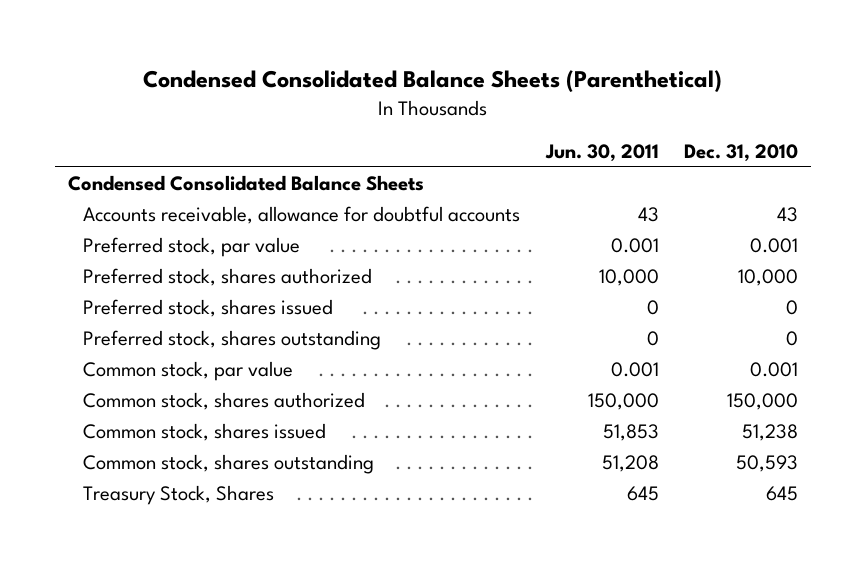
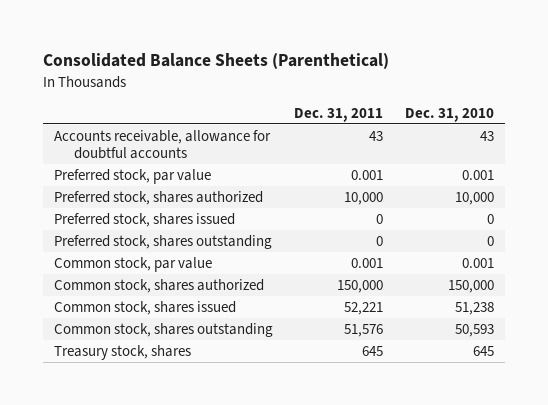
[143,70,723,93] Condensed Consolidated Balance Sheets (Parenthetical) -> [42,53,389,70] Consolidated Balance Sheets (Parenthetical)
[544,144,659,163] Jun. 30, 2011 -> none
none -> [294,107,384,122] Dec. 31, 2011
[67,175,424,192] Condensed Consolidated Balance Sheets -> none
[82,485,274,506] Treasury Stock, Shares -> [53,344,191,360] Treasury stock, shares

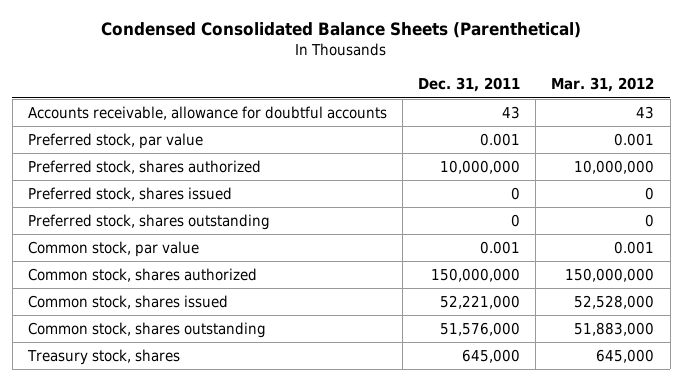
[42,53,389,70] Consolidated Balance Sheets (Parenthetical) -> [101,22,582,39] Condensed Consolidated Balance Sheets (Parenthetical)
[404,107,494,122] Dec. 31, 2010 -> none
none -> [551,77,655,93] Mar. 31, 2012
[344,191,384,205] 10,000 -> [440,160,521,175] 10,000,000
[337,279,384,293] 150,000 -> [431,268,521,283] 150,000,000
[344,301,384,315] 52,221 -> [440,295,521,310] 52,221,000
[344,323,384,337] 51,576 -> [440,322,521,337] 51,576,000
[362,345,384,356] 645 -> [462,349,521,364] 645,000

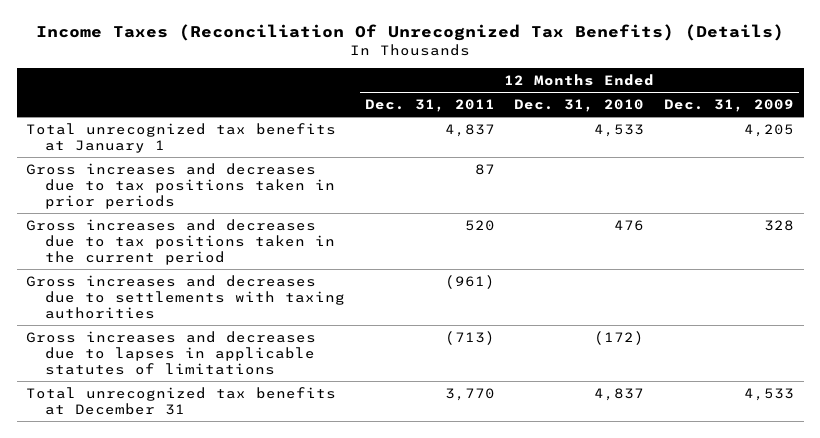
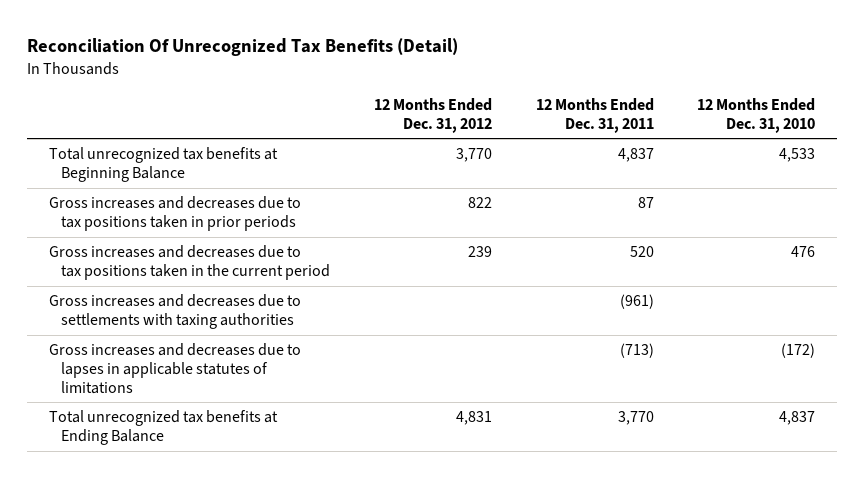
[36,24,785,42] Income Taxes (Reconciliation Of Unrecognized Tax Benefits) (Details) -> [26,37,458,56] Reconciliation Of Unrecognized Tax Benefits (Detail)
[664,98,795,112] Dec. 31, 2009 -> none
none -> [373,97,492,133] 12 Months Ended Dec. 31, 2012
[26,122,337,153] Total unrecognized tax benefits at January 1 -> [48,147,278,183] Total unrecognized tax benefits at Beginning Balance
[26,386,337,415] Total unrecognized tax benefits at December 31 -> [48,410,278,446] Total unrecognized tax benefits at Ending Balance

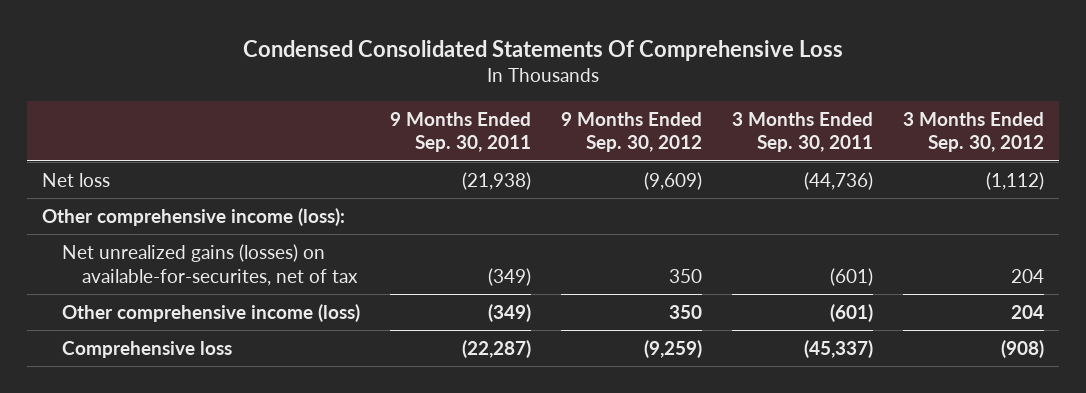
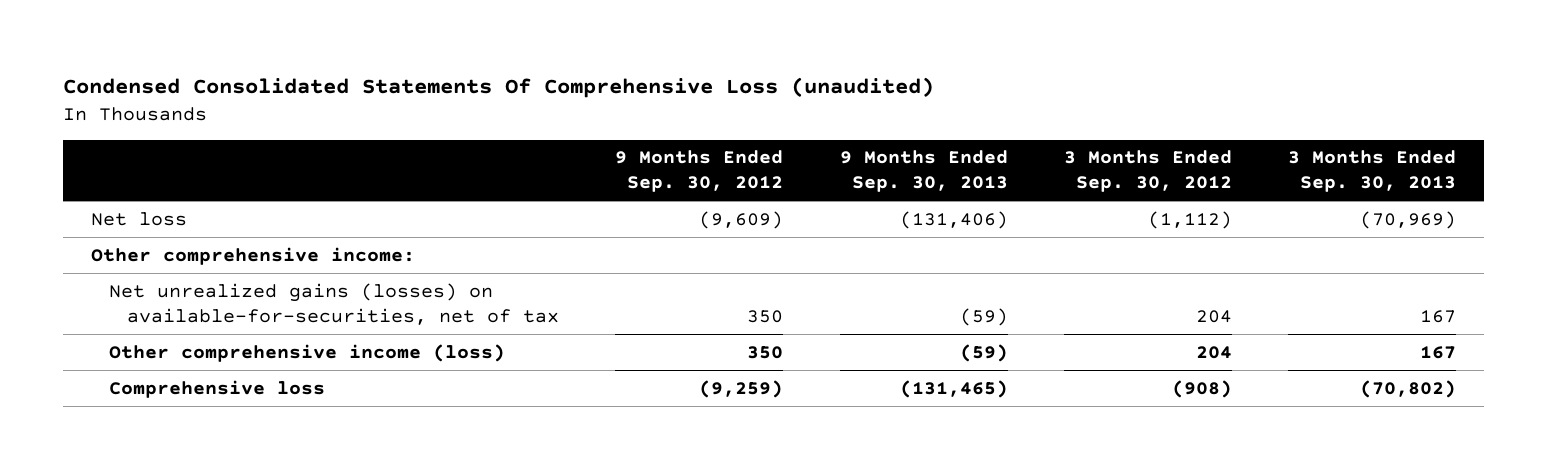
[243,39,844,61] Condensed Consolidated Statements Of Comprehensive Loss -> [62,77,934,99] Condensed Consolidated Statements Of Comprehensive Loss (unaudited)
[390,111,532,153] 9 Months Ended Sep. 30, 2011 -> none
[731,111,873,153] 3 Months Ended Sep. 30, 2011 -> none
none -> [839,150,1008,193] 9 Months Ended Sep. 30, 2013
none -> [1287,150,1456,193] 3 Months Ended Sep. 30, 2013
[42,207,346,226] Other comprehensive income (loss): -> [90,246,415,265] Other comprehensive income:
[62,243,359,286] Net unrealized gains (losses) on available-for-securites, net of tax -> [108,282,560,325] Net unrealized gains (losses) on available-for-securities, net of tax

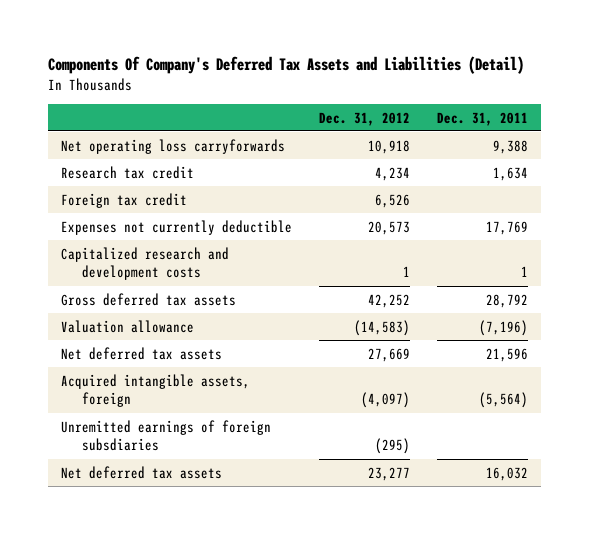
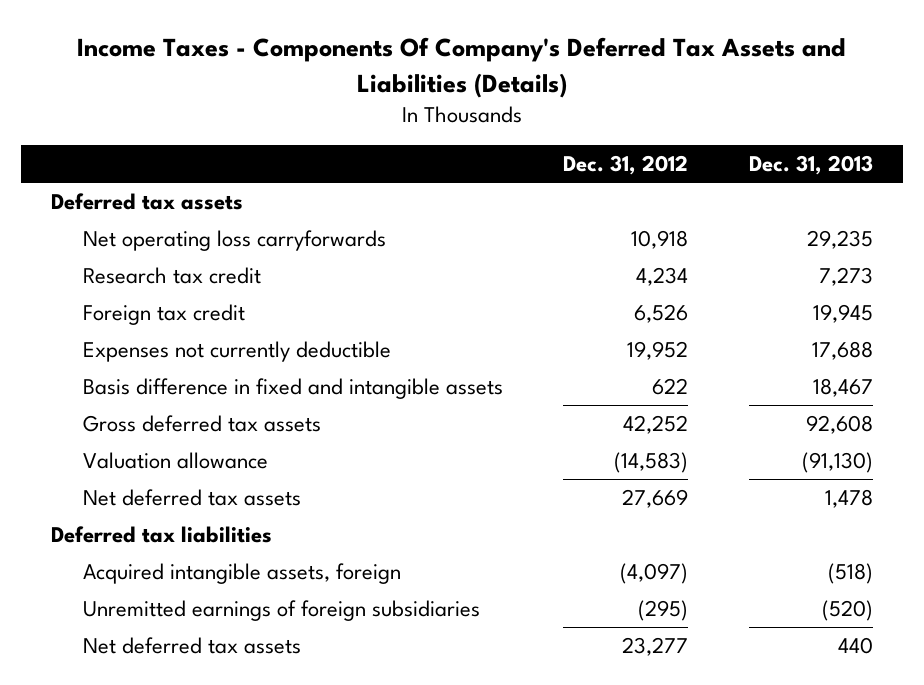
[47,56,524,75] Components Of Company's Deferred Tax Assets and Liabilities (Detail) -> [77,37,847,98] Income Taxes - Components Of Company's Deferred Tax Assets and Liabilities (Details)
[436,111,528,126] Dec. 31, 2011 -> none
none -> [748,155,873,176] Dec. 31, 2013
none -> [51,193,244,211] Deferred tax assets
[61,246,230,281] Capitalized research and development costs -> none
[367,220,410,235] 20,573 -> [627,341,689,361] 19,952
none -> [82,378,503,400] Basis difference in fixed and intangible assets
none -> [51,526,273,544] Deferred tax liabilities
[61,419,272,452] Unremitted earnings of foreign subsdiaries -> [82,600,480,622] Unremitted earnings of foreign subsidiaries

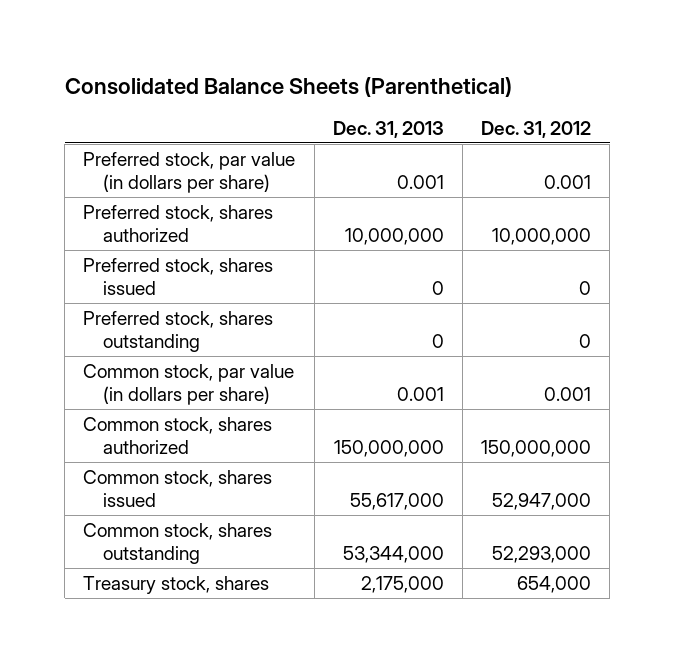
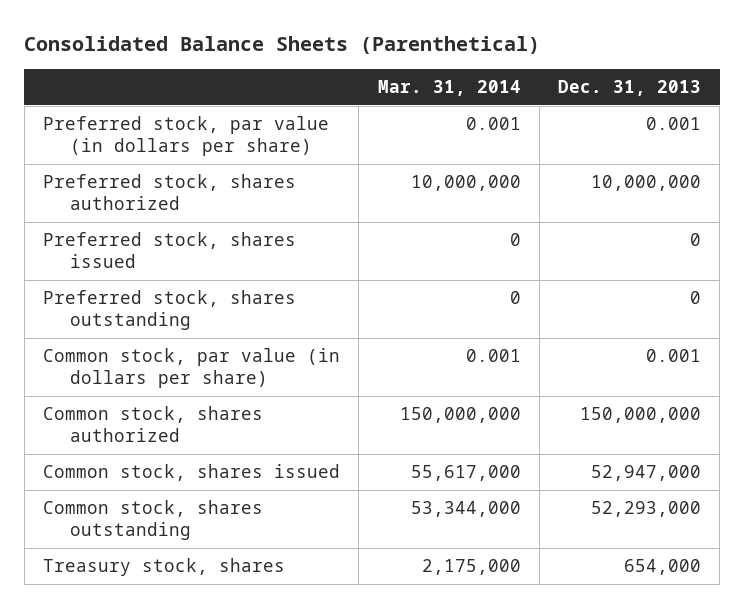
[481,120,592,138] Dec. 31, 2012 -> none
none -> [377,80,521,97] Mar. 31, 2014
[349,493,444,511] 55,617,000 -> [591,465,702,482] 52,947,000
[342,546,444,564] 53,344,000 -> [591,501,702,518] 52,293,000
[360,575,444,593] 2,175,000 -> [624,559,702,576] 654,000

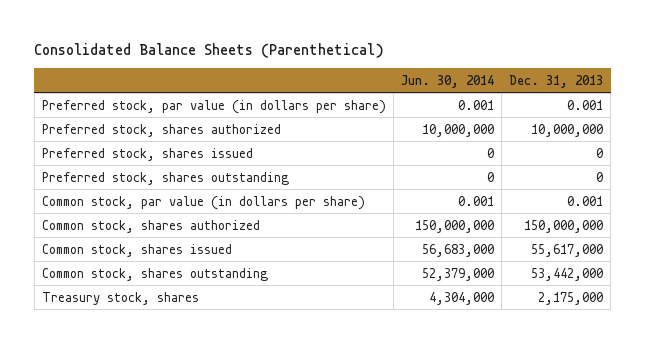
[377,80,521,97] Mar. 31, 2014 -> none
none -> [400,74,494,88] Jun. 30, 2014
[591,465,702,482] 52,947,000 -> [531,243,604,257] 55,617,000
[591,501,702,518] 52,293,000 -> [531,267,604,281] 53,442,000
[624,559,702,576] 654,000 -> [538,291,604,305] 2,175,000

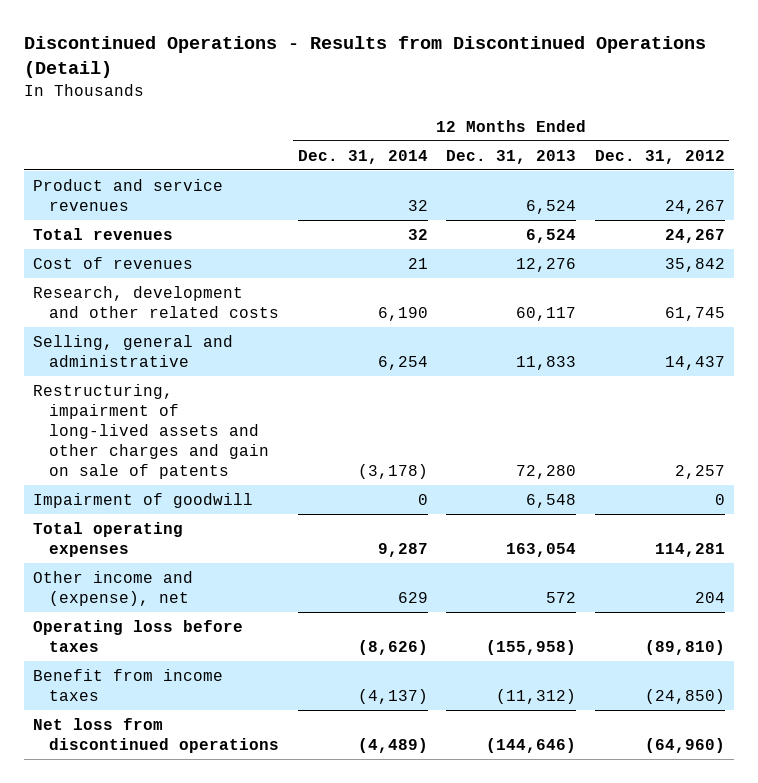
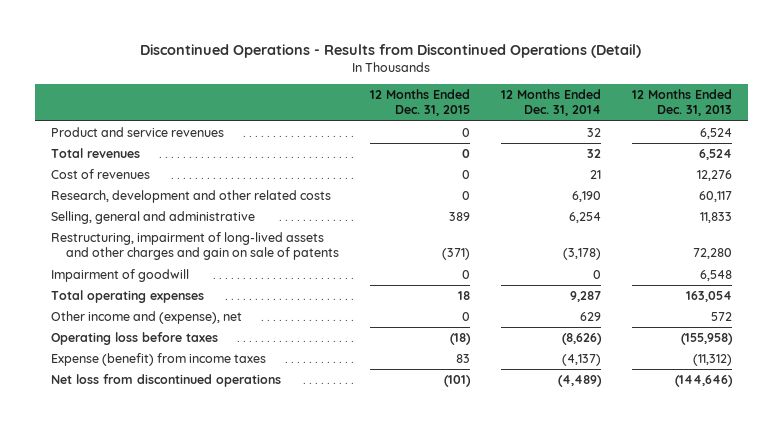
[594,149,725,164] Dec. 31, 2012 -> none
none -> [369,88,470,117] 12 Months Ended Dec. 31, 2015
[33,668,224,701] Benefit from income taxes -> [50,352,266,366] Expense (benefit) from income taxes

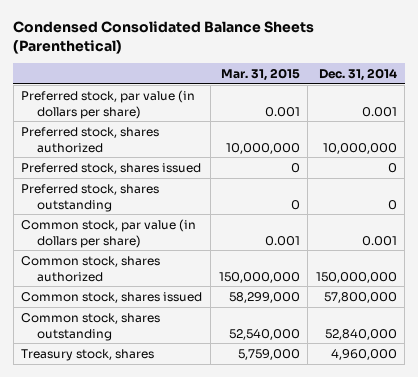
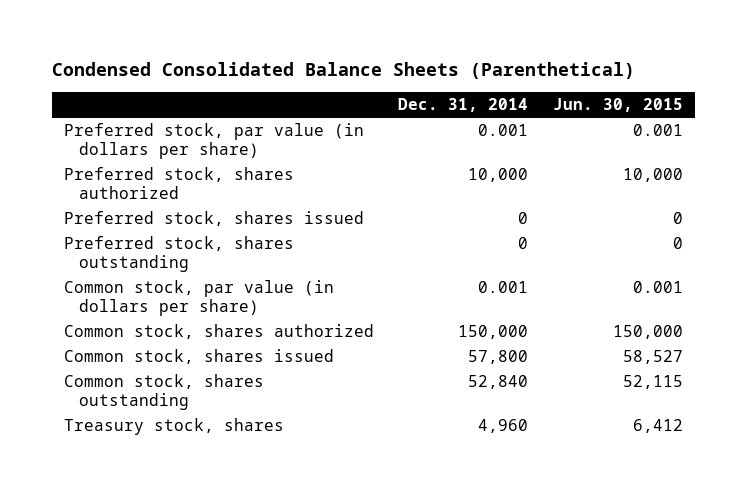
[220,68,300,82] Mar. 31, 2015 -> none
none -> [552,98,683,113] Jun. 30, 2015
[322,142,397,154] 10,000,000 -> [468,168,529,183] 10,000
[315,271,397,283] 150,000,000 -> [458,325,529,340] 150,000
[323,291,397,303] 57,800,000 -> [468,350,529,365] 57,800
[324,328,397,340] 52,840,000 -> [468,375,529,390] 52,840
[330,348,397,360] 4,960,000 -> [478,419,529,434] 4,960

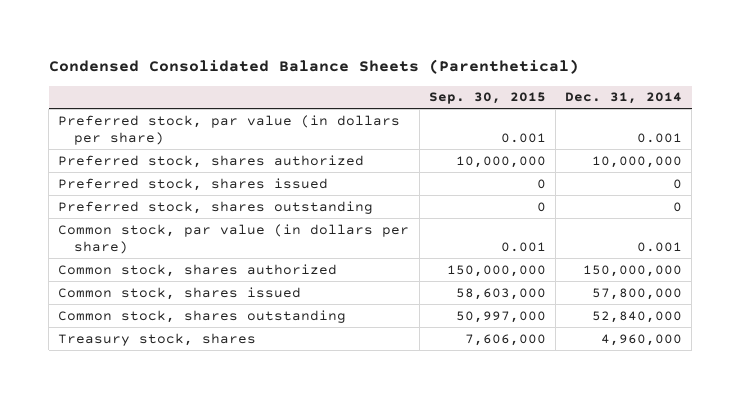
[552,98,683,113] Jun. 30, 2015 -> none
none -> [428,92,546,105] Sep. 30, 2015
[468,168,529,183] 10,000 -> [592,155,683,168] 10,000,000
[458,325,529,340] 150,000 -> [583,264,683,277] 150,000,000
[468,350,529,365] 57,800 -> [592,287,683,300] 57,800,000
[468,375,529,390] 52,840 -> [592,310,683,323] 52,840,000
[478,419,529,434] 4,960 -> [601,333,683,346] 4,960,000

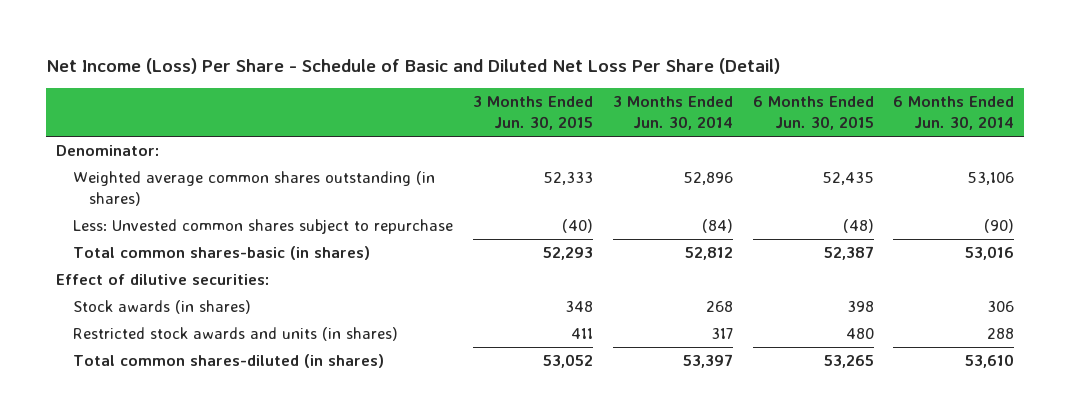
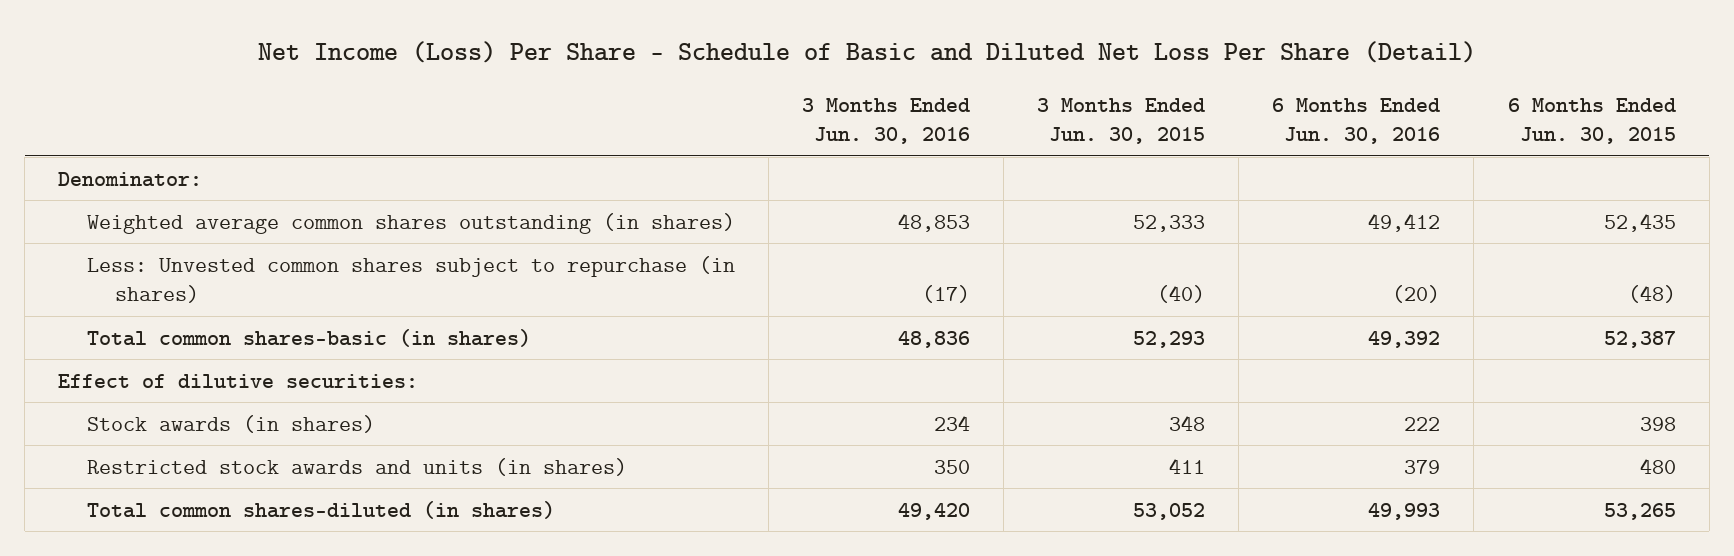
[612,96,733,131] 3 Months Ended Jun. 30, 2014 -> none
[893,96,1015,131] 6 Months Ended Jun. 30, 2014 -> none
none -> [801,97,970,145] 3 Months Ended Jun. 30, 2016
none -> [1272,97,1441,145] 6 Months Ended Jun. 30, 2016
[72,219,453,235] Less: Unvested common shares subject to repurchase -> [86,255,735,304] Less: Unvested common shares subject to repurchase (in shares)

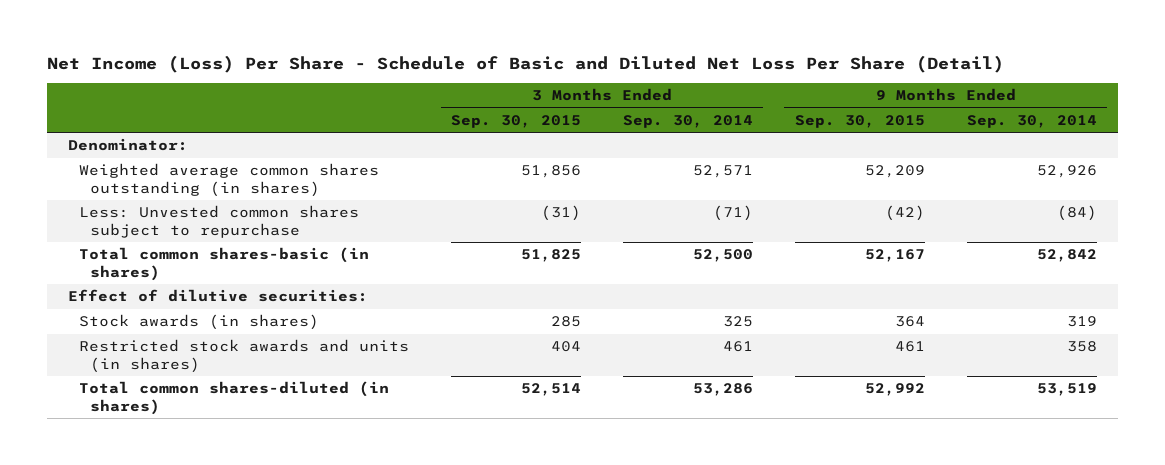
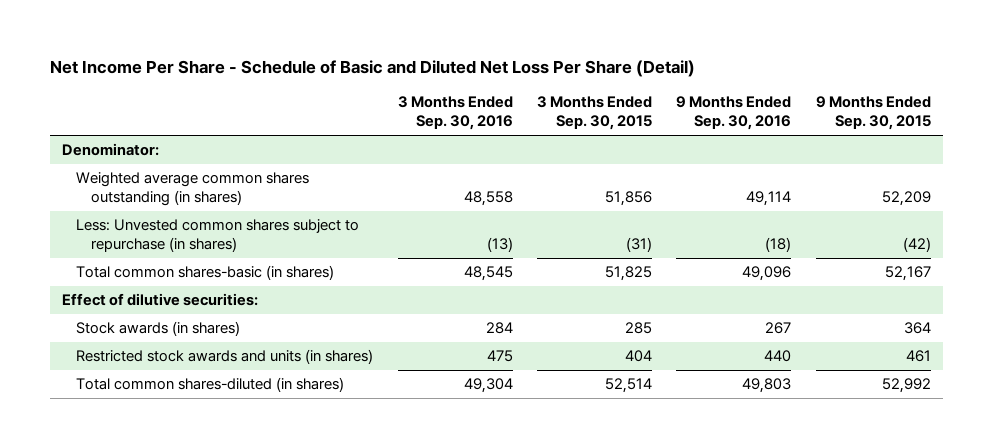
[46,54,1004,73] Net Income (Loss) Per Share - Schedule of Basic and Diluted Net Loss Per Share (Detail) -> [49,59,695,77] Net Income Per Share - Schedule of Basic and Diluted Net Loss Per Share (Detail)
[622,114,753,128] Sep. 30, 2014 -> none
[966,114,1097,128] Sep. 30, 2014 -> none
none -> [397,96,513,131] 3 Months Ended Sep. 30, 2016
none -> [676,96,792,131] 9 Months Ended Sep. 30, 2016
[79,205,360,238] Less: Unvested common shares subject to repurchase -> [76,219,360,253] Less: Unvested common shares subject to repurchase (in shares)

